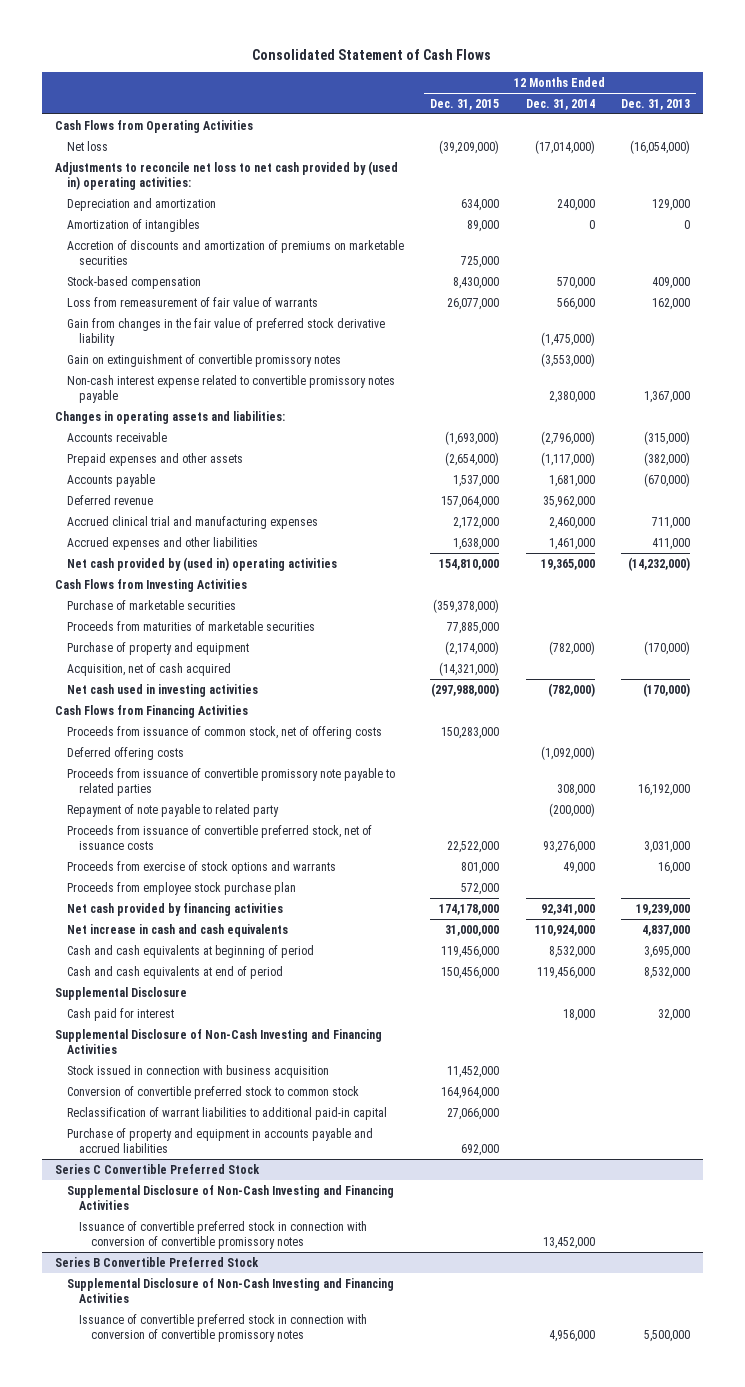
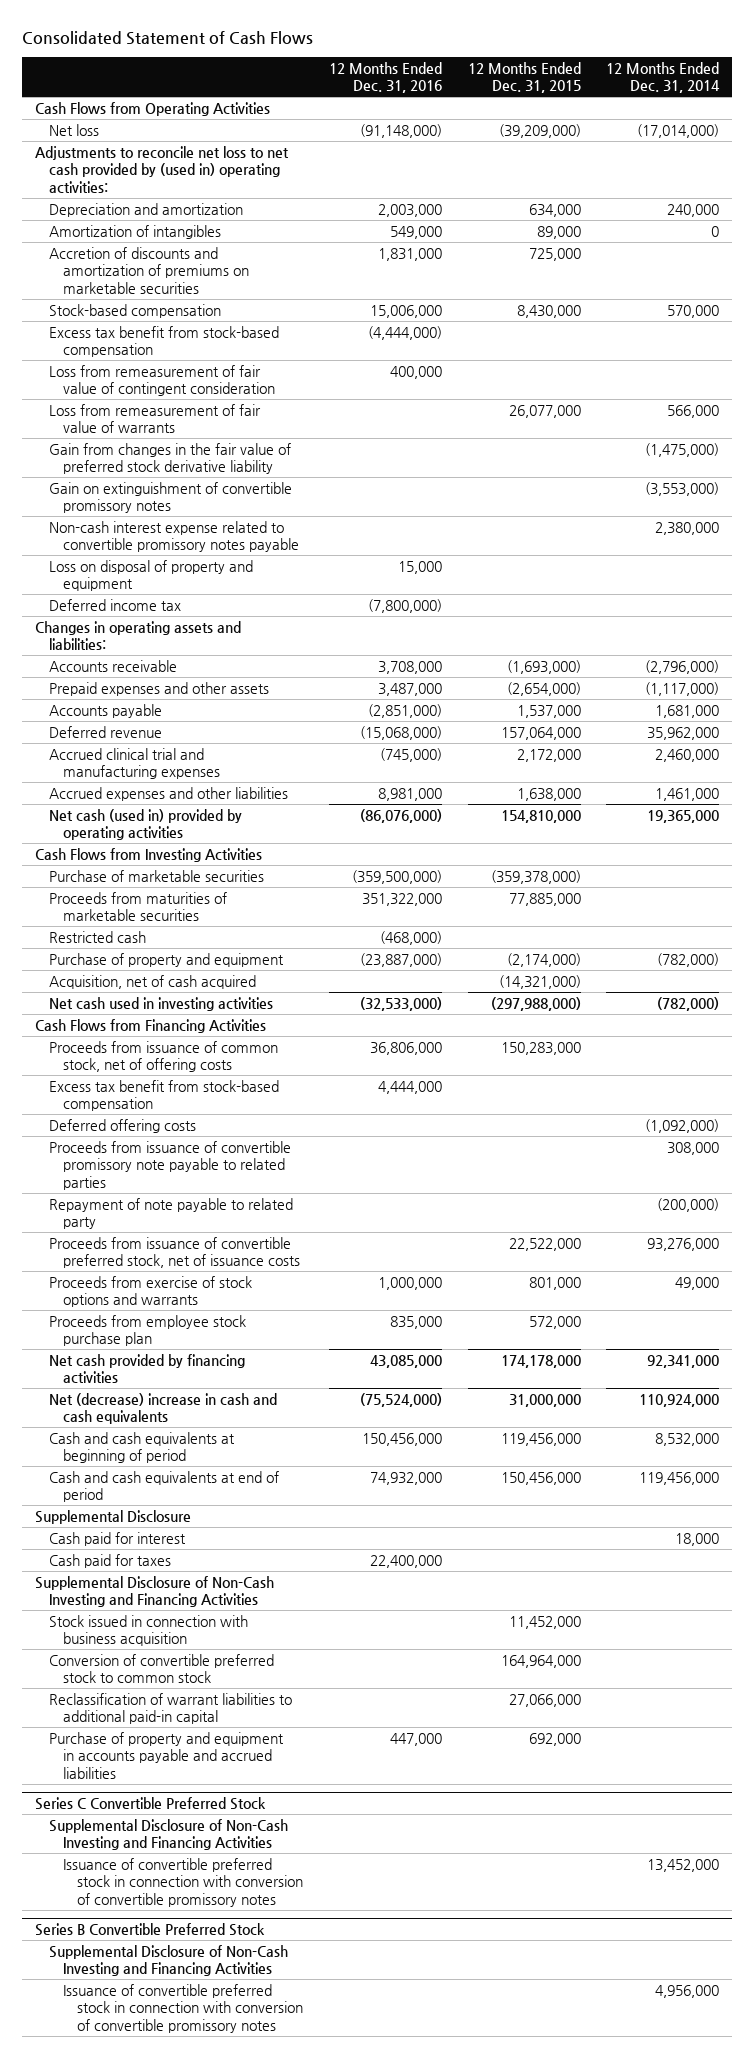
[620,98,690,110] Dec. 31, 2013 -> none
none -> [328,61,442,94] 12 Months Ended Dec. 31, 2016
none -> [49,325,280,358] Excess tax benefit from stock-based compensation
none -> [49,364,276,397] Loss from remeasurement of fair value of contingent consideration
none -> [49,559,254,592] Loss on disposal of property and equipment
none -> [49,598,182,611] Deferred income tax
[66,556,337,571] Net cash provided by (used in) operating activities -> [49,808,243,841] Net cash (used in) provided by operating activities
none -> [49,930,147,943] Restricted cash
none -> [49,1079,280,1112] Excess tax benefit from stock-based compensation
[66,923,288,937] Net increase in cash and cash equivalents -> [49,1392,278,1425] Net (decrease) increase in cash and cash equivalents
none -> [49,1553,172,1568] Cash paid for taxes

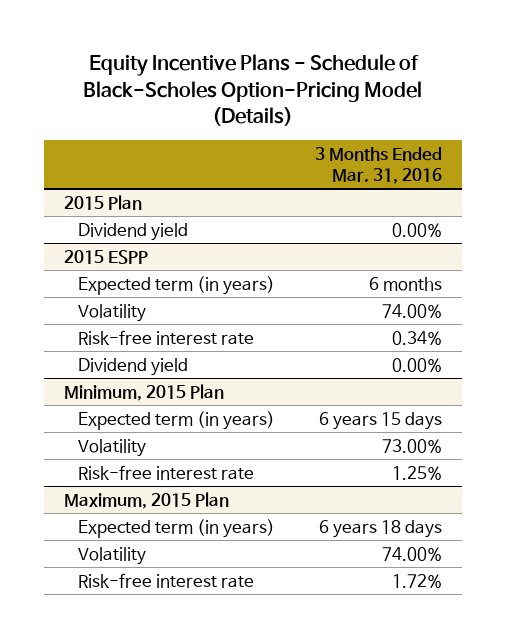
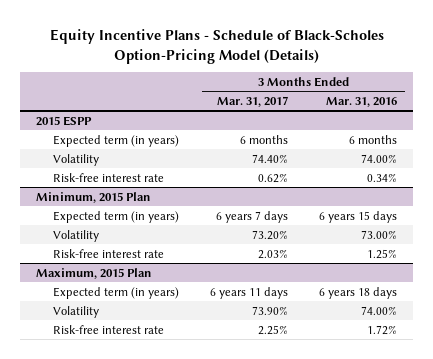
none -> [216,95,288,107] Mar. 31, 2017
[63,194,142,210] 2015 Plan -> none
[77,222,188,241] Dividend yield -> none
[77,357,188,376] Dividend yield -> none

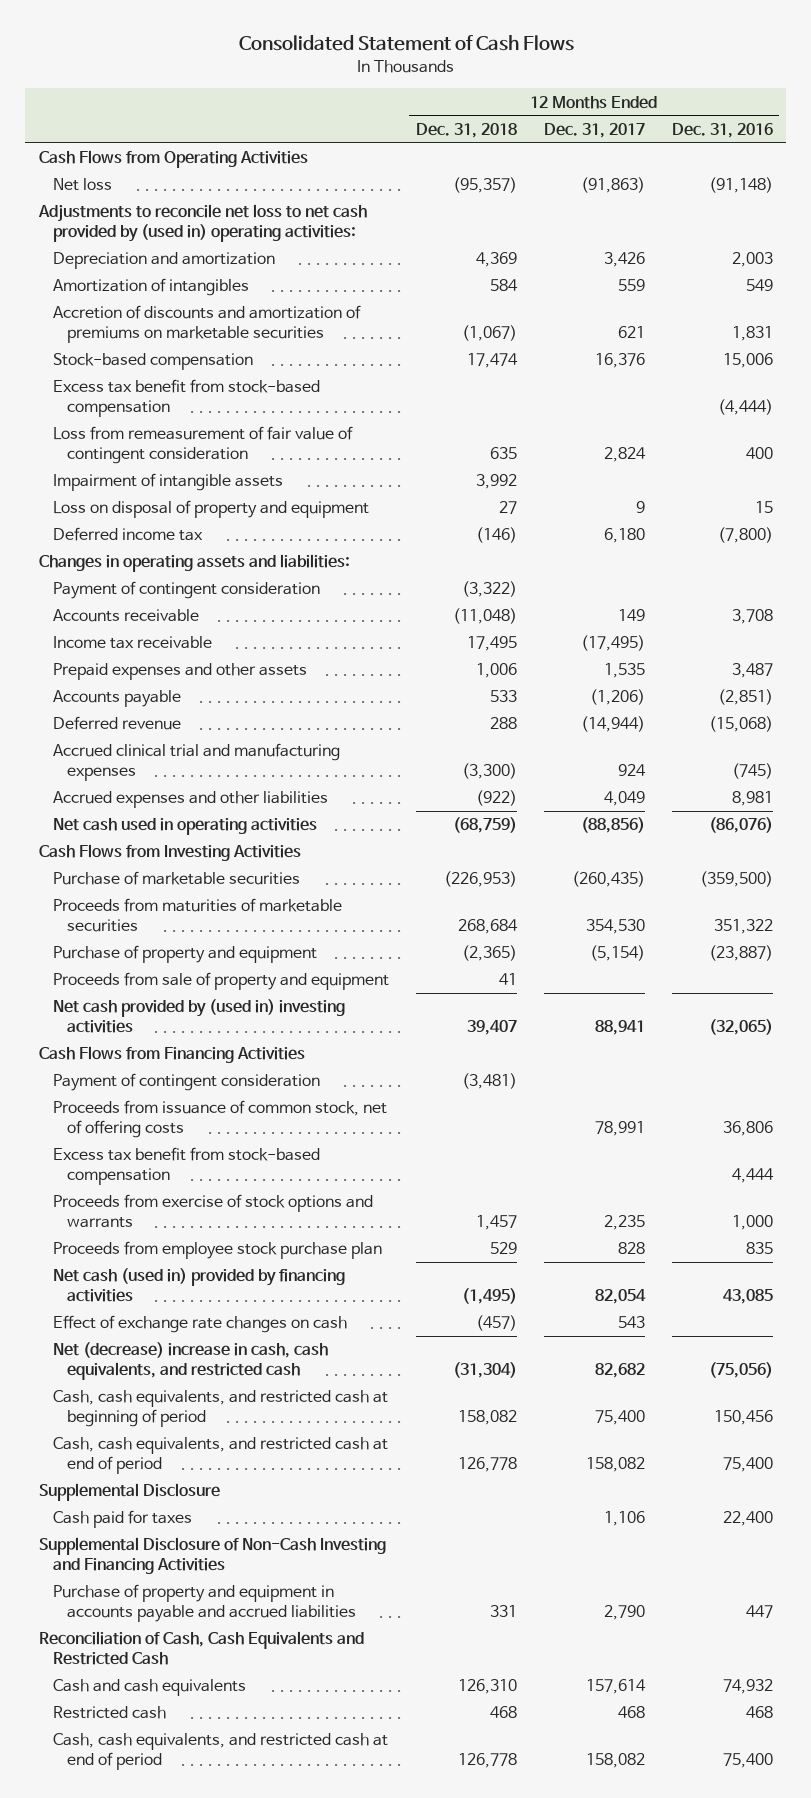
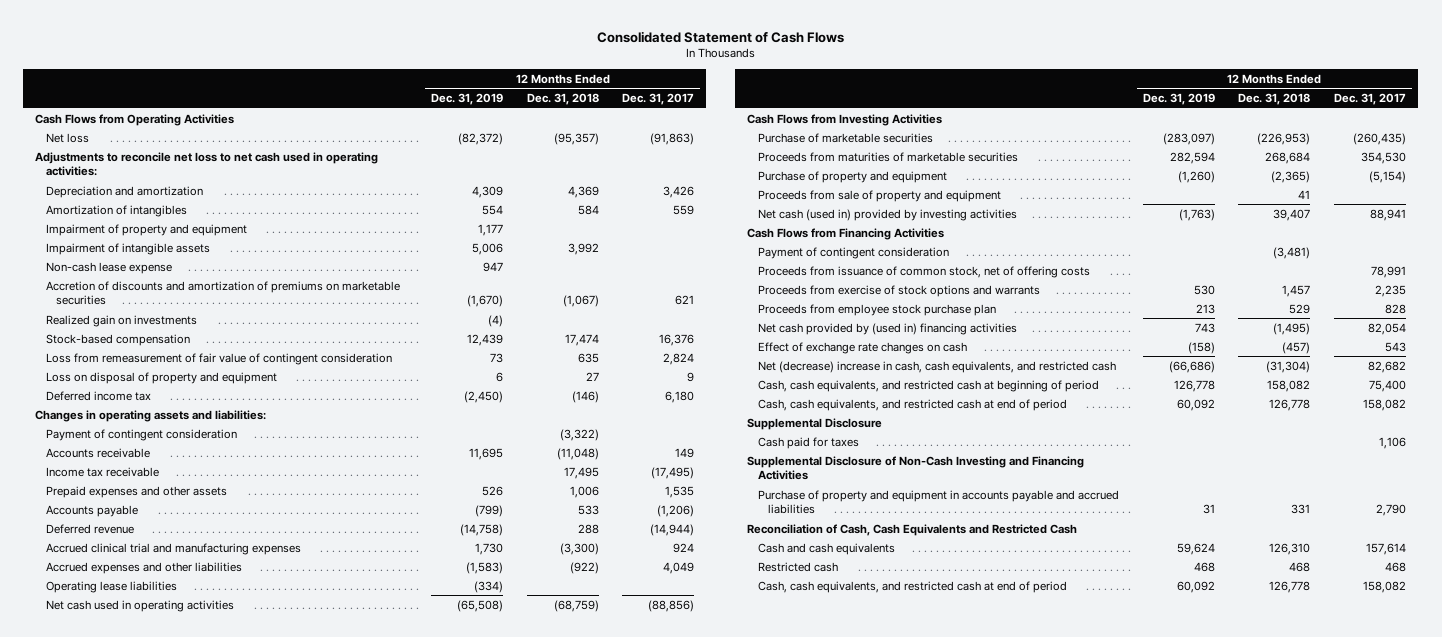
[671,122,773,138] Dec. 31, 2016 -> none
none -> [430,93,503,106] Dec. 31, 2019
[37,204,367,242] Adjustments to reconcile net loss to net cash provided by (used in) operating activities: -> [35,151,379,177] Adjustments to reconcile net loss to net cash used in operating activities:
none -> [45,223,247,236] Impairment of property and equipment
[52,473,283,492] Impairment of intangible assets -> [45,242,210,255] Impairment of intangible assets
none -> [45,261,172,274] Non-cash lease expense
none -> [45,314,197,327] Realized gain on investments
[52,379,320,417] Excess tax benefit from stock-based compensation -> none
none -> [45,580,177,593] Operating lease liabilities
[52,999,345,1033] Net cash provided by (used in) investing activities -> [757,208,1017,221] Net cash (used in) provided by investing activities
[52,1147,320,1185] Excess tax benefit from stock-based compensation -> none
[52,1268,345,1302] Net cash (used in) provided by financing activities -> [757,322,1017,335] Net cash provided by (used in) financing activities

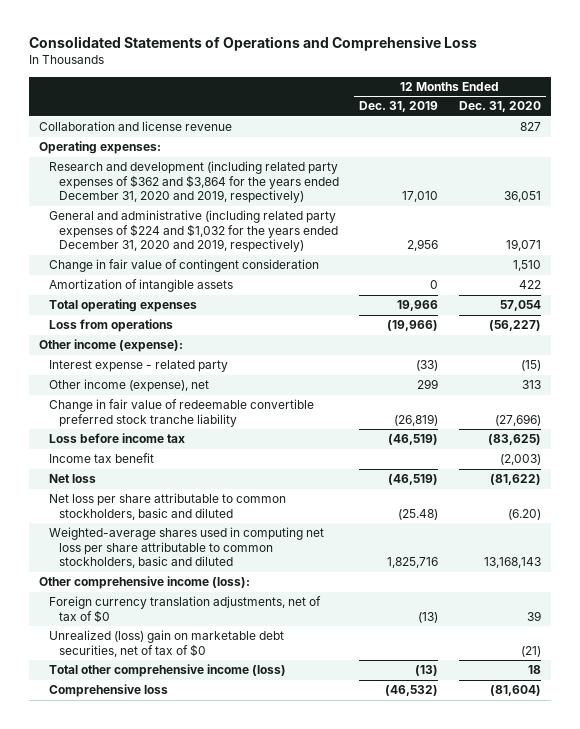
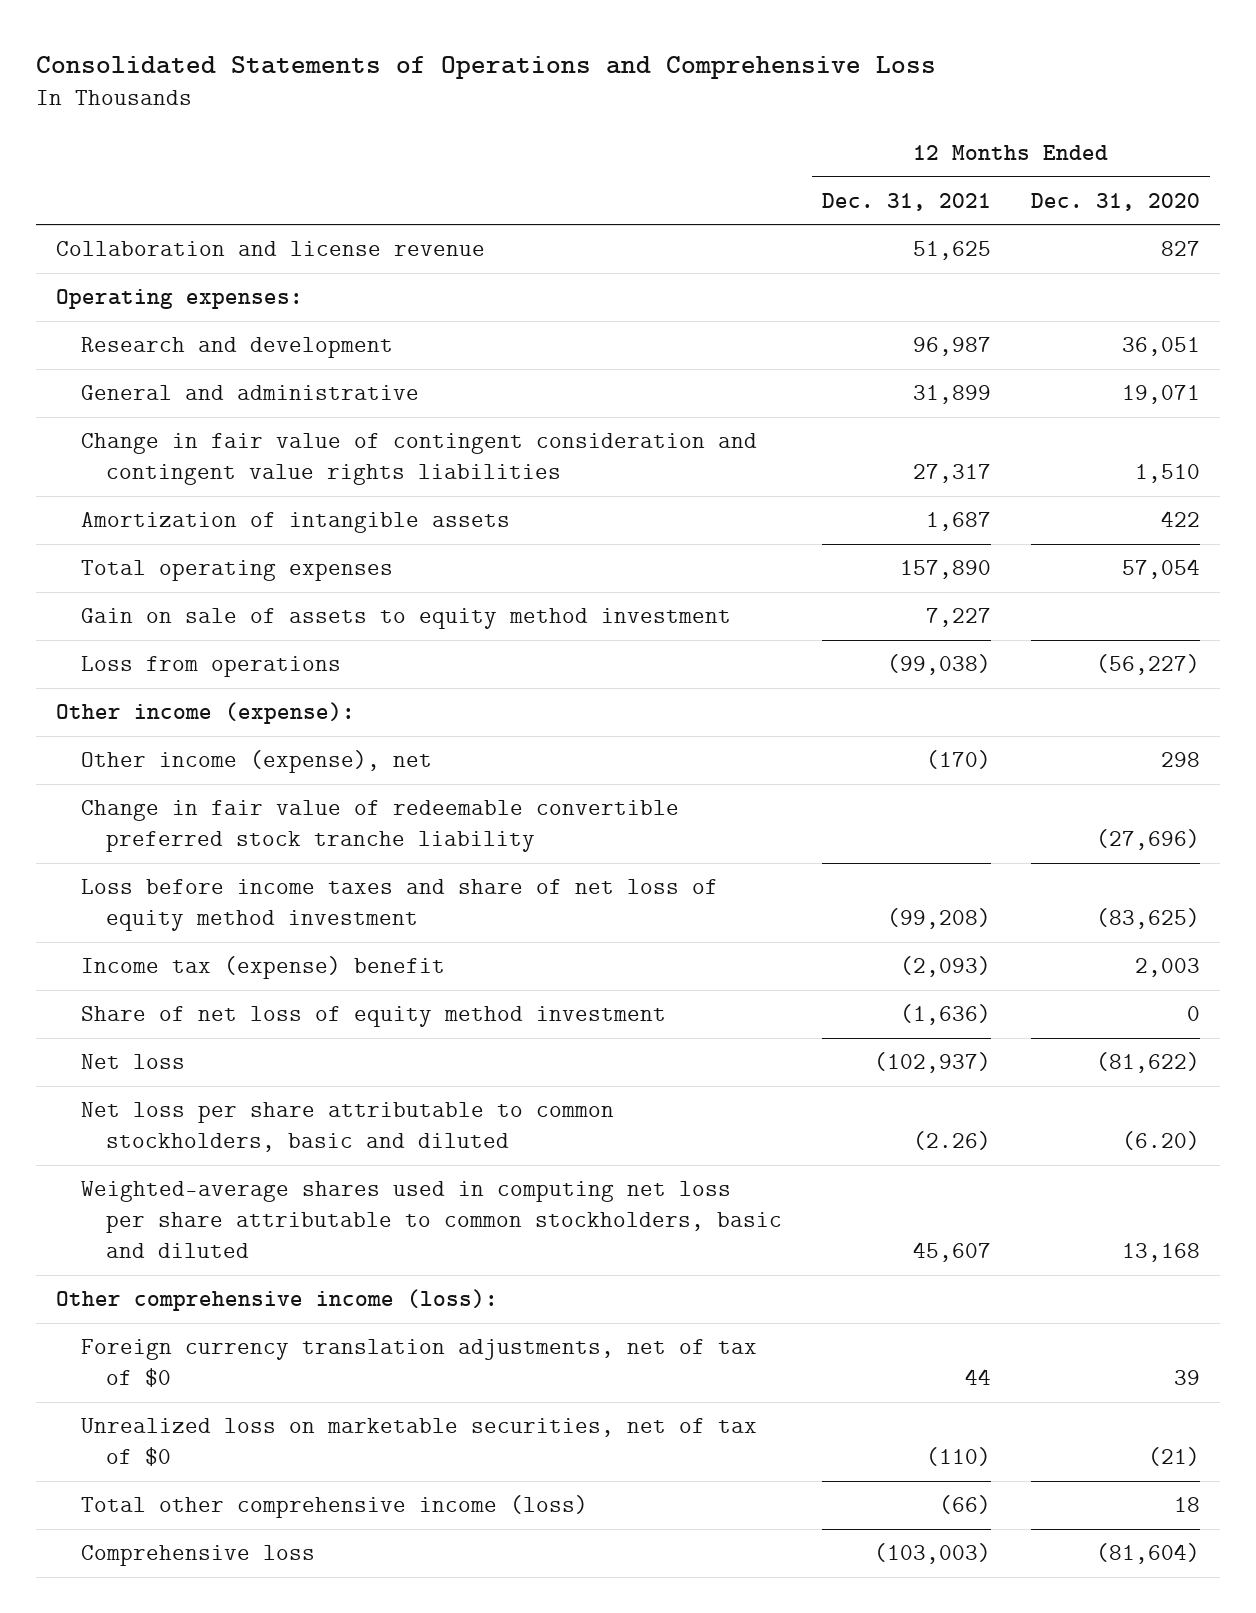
[359,101,439,113] Dec. 31, 2019 -> none
none -> [822,192,992,211] Dec. 31, 2021
[49,161,339,204] Research and development (including related party expenses of $362 and $3,864 for the years ended December 31, 2020 and 2019, respectively) -> [81,337,394,359] Research and development
[49,210,338,253] General and administrative (including related party expenses of $224 and $1,032 for the years ended December 31, 2020 and 2019, respectively) -> [81,385,420,401] General and administrative
[49,259,320,273] Change in fair value of contingent consideration -> [81,433,758,486] Change in fair value of contingent consideration and contingent value rights liabilities
none -> [81,608,732,630] Gain on sale of assets to equity method investment
[49,360,229,373] Interest expense - related party -> none
[521,380,541,390] 313 -> [1160,752,1200,768] 298
[49,433,186,444] Loss before income tax -> [81,879,719,932] Loss before income taxes and share of net loss of equity method investment
[49,453,155,464] Income tax benefit -> [81,956,446,980] Income tax (expense) benefit
[499,454,541,466] (2,003) -> [1134,958,1200,978] 2,003
none -> [81,1006,667,1028] Share of net loss of equity method investment
[483,557,541,569] 13,168,143 -> [1121,1243,1200,1263] 13,168
[49,630,285,657] Unrealized (loss) gain on marketable debt securities, net of tax of $0 -> [81,1418,758,1467] Unrealized loss on marketable securities, net of tax of $0

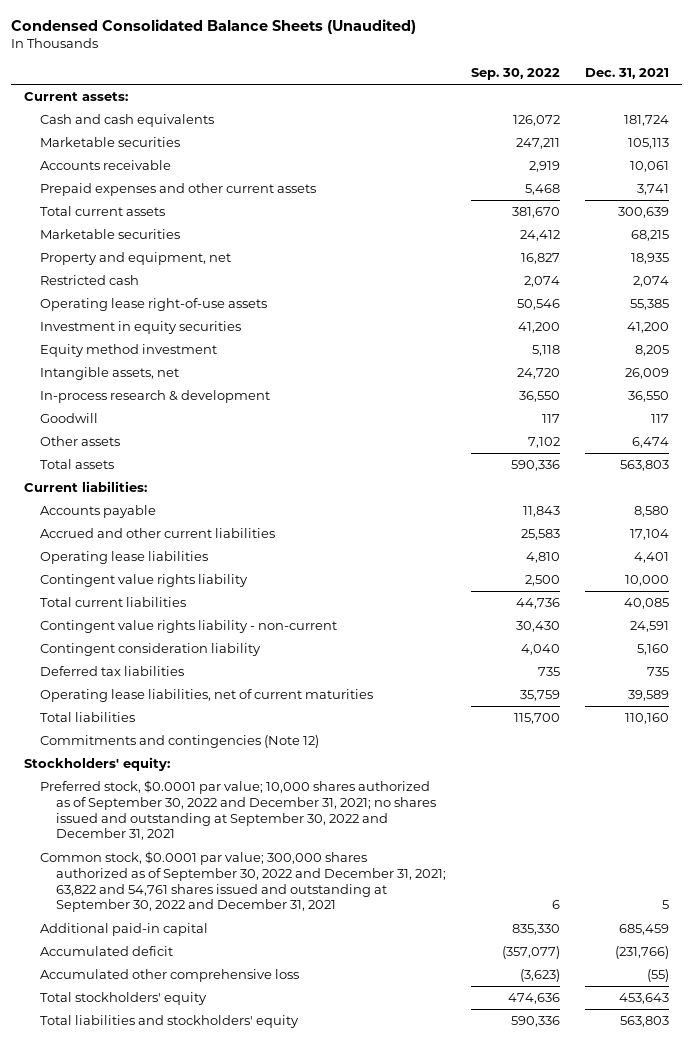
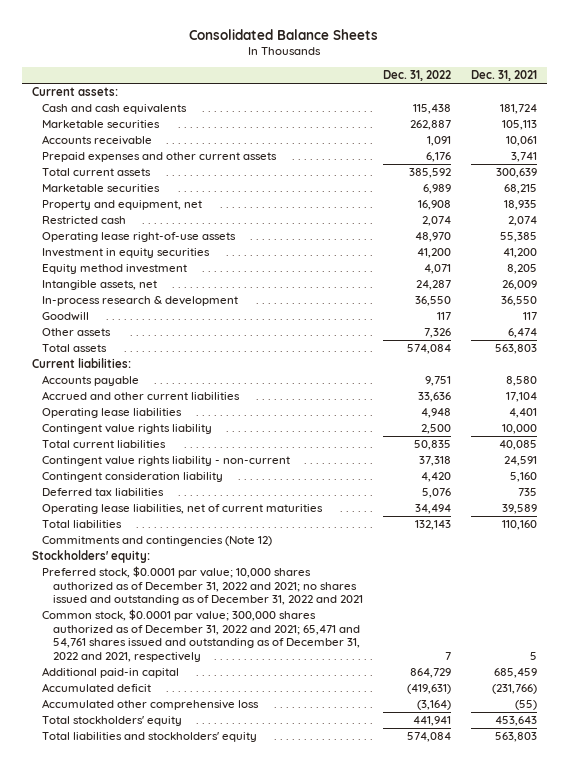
[11,19,417,35] Condensed Consolidated Balance Sheets (Unaudited) -> [189,28,379,40] Consolidated Balance Sheets
[471,68,561,81] Sep. 30, 2022 -> none
none -> [382,70,451,82] Dec. 31, 2022
[40,780,437,841] Preferred stock, $0.0001 par value; 10,000 shares authorized as of September 30, 2022 and December 31, 2021; no shares issued and outstanding at September 30, 2022 and December 31, 2021 -> [42,566,364,606] Preferred stock, $0.0001 par value; 10,000 shares authorized as of December 31, 2022 and 2021; no shares issued and outstanding as of December 31, 2022 and 2021
[40,851,447,913] Common stock, $0.0001 par value; 300,000 shares authorized as of September 30, 2022 and December 31, 2021; 63,822 and 54,761 shares issued and outstanding at September 30, 2022 and December 31, 2021 -> [42,609,361,662] Common stock, $0.0001 par value; 300,000 shares authorized as of December 31, 2022 and 2021; 65,471 and 54,761 shares issued and outstanding as of December 31, 2022 and 2021, respectively

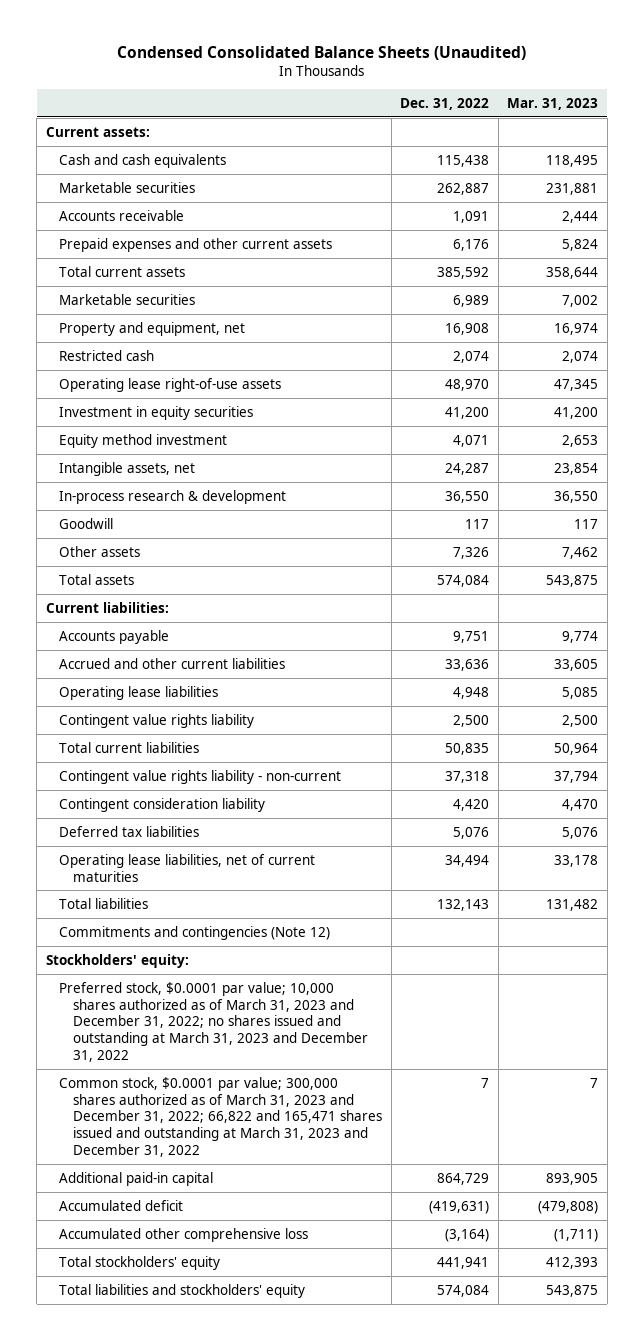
[189,28,379,40] Consolidated Balance Sheets -> [117,45,527,60] Condensed Consolidated Balance Sheets (Unaudited)
[470,70,537,82] Dec. 31, 2021 -> none
none -> [507,97,599,110] Mar. 31, 2023
[42,566,364,606] Preferred stock, $0.0001 par value; 10,000 shares authorized as of December 31, 2022 and 2021; no shares issued and outstanding as of December 31, 2022 and 2021 -> [59,981,369,1063] Preferred stock, $0.0001 par value; 10,000 shares authorized as of March 31, 2023 and December 31, 2022; no shares issued and outstanding at March 31, 2023 and December 31, 2022
[42,609,361,662] Common stock, $0.0001 par value; 300,000 shares authorized as of December 31, 2022 and 2021; 65,471 and 54,761 shares issued and outstanding as of December 31, 2022 and 2021, respectively -> [59,1076,383,1158] Common stock, $0.0001 par value; 300,000 shares authorized as of March 31, 2023 and December 31, 2022; 66,822 and 165,471 shares issued and outstanding at March 31, 2023 and December 31, 2022

